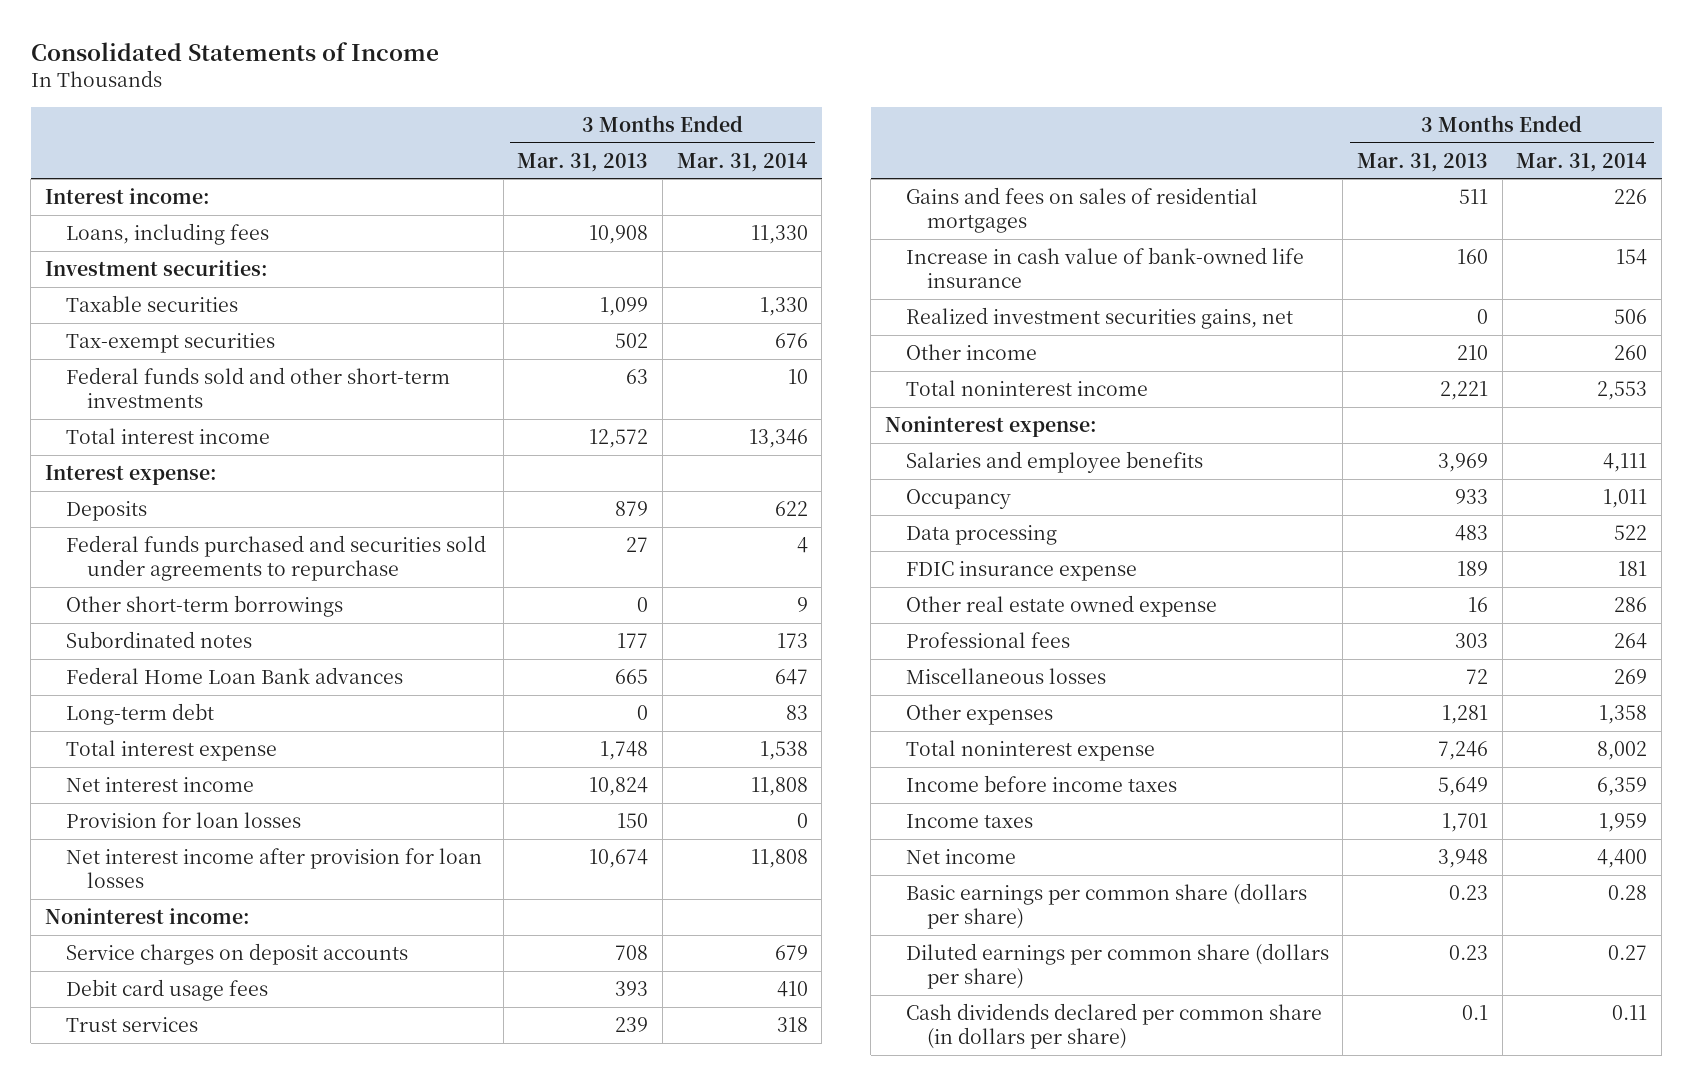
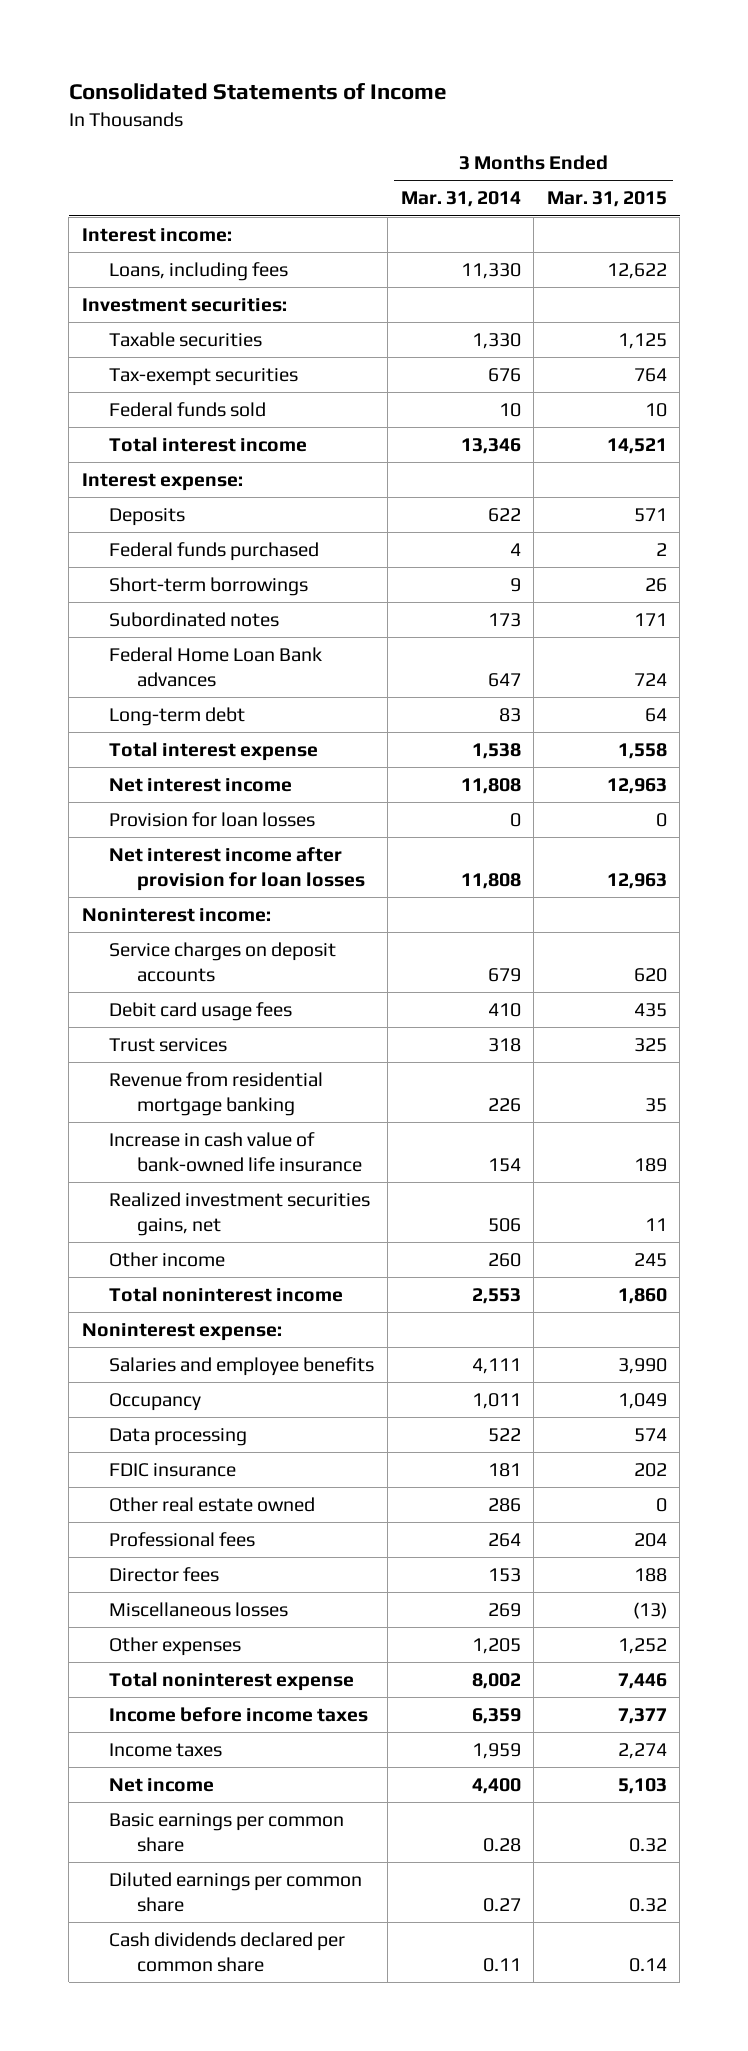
[517,152,649,172] Mar. 31, 2013 -> none
none -> [546,191,667,208] Mar. 31, 2015
[66,366,451,408] Federal funds sold and other short-term investments -> [109,401,267,417] Federal funds sold
[66,534,487,581] Federal funds purchased and securities sold under agreements to repurchase -> none
none -> [109,541,320,561] Federal funds purchased
[66,594,344,617] Other short-term borrowings -> [109,576,309,596] Short-term borrowings
[905,186,1258,233] Gains and fees on sales of residential mortgages -> [109,1071,324,1117] Revenue from residential mortgage banking
[905,560,1137,581] FDIC insurance expense -> [109,1462,237,1477] FDIC insurance
[905,594,1217,617] Other real estate owned expense -> [109,1496,316,1512] Other real estate owned
none -> [109,1566,220,1582] Director fees
[1599,704,1648,724] 1,358 -> [471,1637,521,1654] 1,205
[905,882,1307,929] Basic earnings per common share (dollars per share) -> [109,1812,345,1853] Basic earnings per common share
[905,942,1329,989] Diluted earnings per common share (dollars per share) -> [109,1871,363,1913] Diluted earnings per common share
[905,1002,1322,1049] Cash dividends declared per common share (in dollars per share) -> [109,1931,346,1973] Cash dividends declared per common share

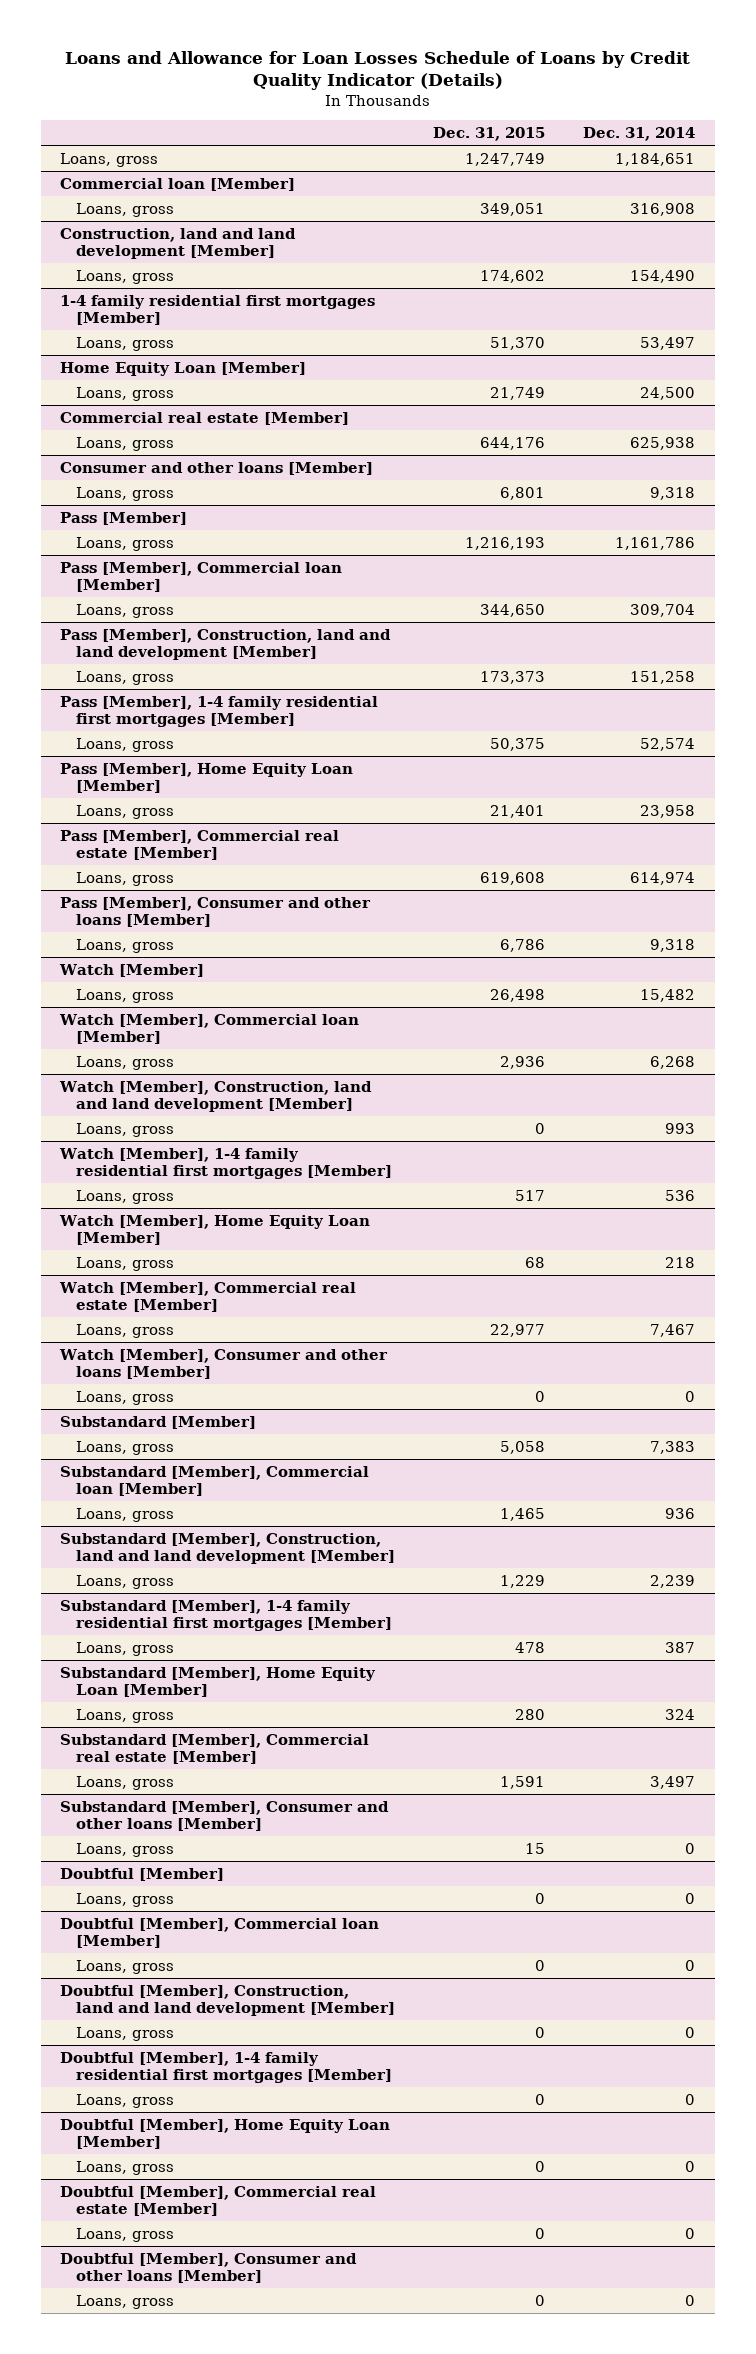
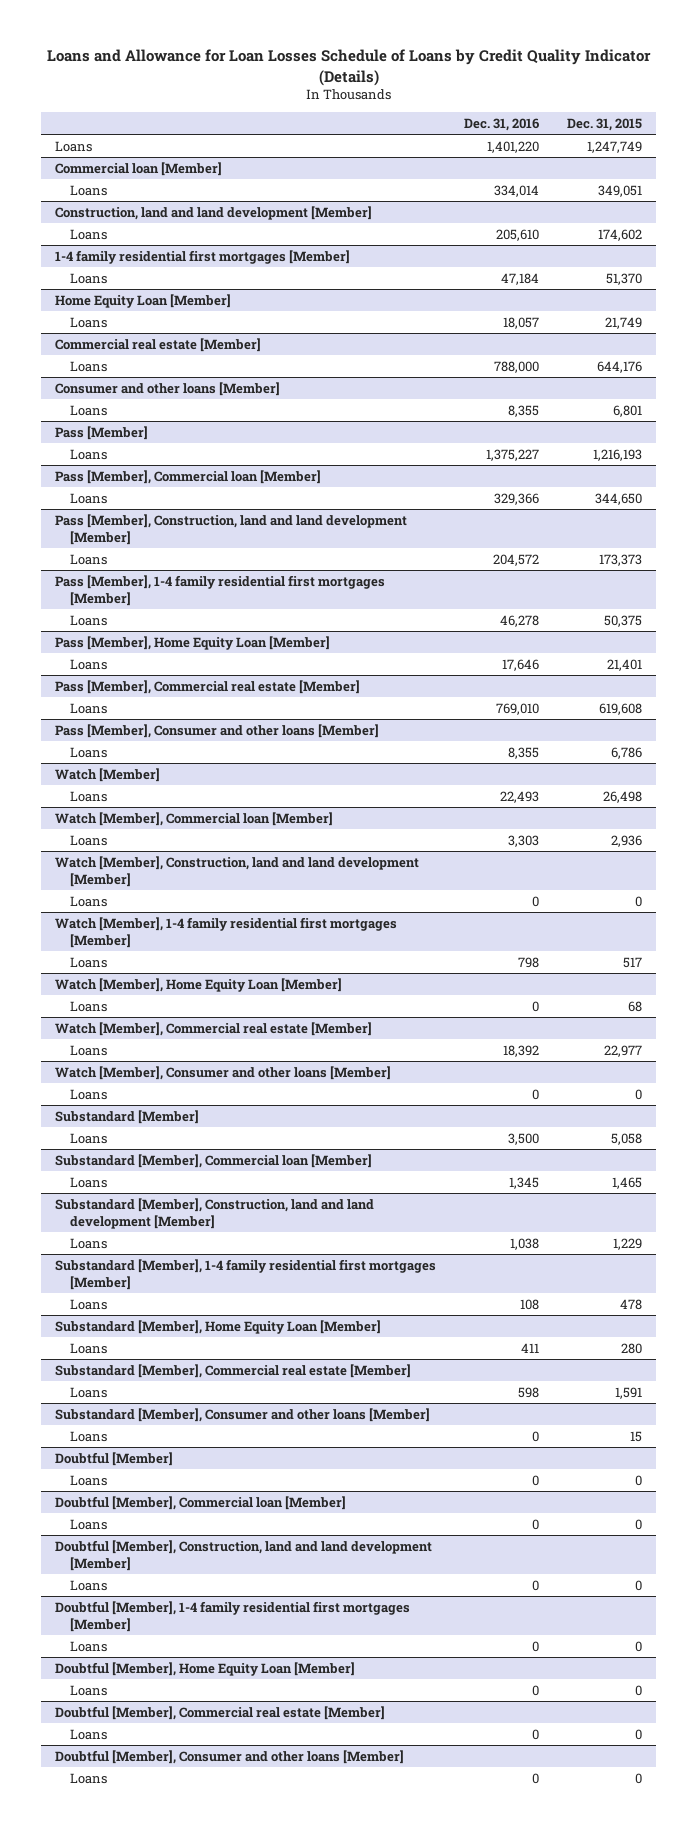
[583,126,696,141] Dec. 31, 2014 -> none
none -> [464,117,540,131] Dec. 31, 2016
[60,152,159,167] Loans, gross -> [55,140,93,152] Loans
[75,202,174,217] Loans, gross -> [70,184,108,196] Loans
[75,269,174,284] Loans, gross -> [70,228,108,240] Loans
[75,336,174,351] Loans, gross -> [70,272,108,284] Loans
[75,386,174,401] Loans, gross -> [70,316,108,328] Loans
[75,436,174,451] Loans, gross -> [70,360,108,372] Loans
[75,486,174,501] Loans, gross -> [70,404,108,416] Loans
[75,536,174,551] Loans, gross -> [70,448,108,460] Loans
[75,603,174,618] Loans, gross -> [70,492,108,504] Loans
[75,670,174,685] Loans, gross -> [70,553,108,565] Loans
[75,737,174,752] Loans, gross -> [70,614,108,626] Loans
[75,804,174,819] Loans, gross -> [70,658,108,670] Loans
[75,871,174,886] Loans, gross -> [70,702,108,714] Loans
[75,938,174,953] Loans, gross -> [70,746,108,758] Loans
[75,988,174,1003] Loans, gross -> [70,790,108,802] Loans
[75,1055,174,1070] Loans, gross -> [70,834,108,846] Loans
[75,1122,174,1137] Loans, gross -> [70,895,108,907] Loans
[75,1189,174,1204] Loans, gross -> [70,956,108,968] Loans
[75,1256,174,1271] Loans, gross -> [70,1000,108,1012] Loans
[75,1323,174,1338] Loans, gross -> [70,1044,108,1056] Loans
[75,1390,174,1405] Loans, gross -> [70,1088,108,1100] Loans
[75,1440,174,1455] Loans, gross -> [70,1132,108,1144] Loans
[75,1507,174,1522] Loans, gross -> [70,1176,108,1188] Loans
[75,1574,174,1589] Loans, gross -> [70,1237,108,1249] Loans
[75,1641,174,1656] Loans, gross -> [70,1298,108,1310] Loans
[75,1708,174,1723] Loans, gross -> [70,1342,108,1354] Loans
[75,1775,174,1790] Loans, gross -> [70,1386,108,1398] Loans
[75,1842,174,1857] Loans, gross -> [70,1430,108,1442] Loans
[75,1892,174,1907] Loans, gross -> [70,1474,108,1486] Loans
[75,1959,174,1974] Loans, gross -> [70,1518,108,1530] Loans
[75,2026,174,2041] Loans, gross -> [70,1579,108,1591] Loans
[75,2093,174,2108] Loans, gross -> [70,1640,108,1652] Loans
[75,2160,174,2175] Loans, gross -> [70,1684,108,1696] Loans
[75,2227,174,2242] Loans, gross -> [70,1728,108,1740] Loans
[75,2294,174,2309] Loans, gross -> [70,1772,108,1784] Loans

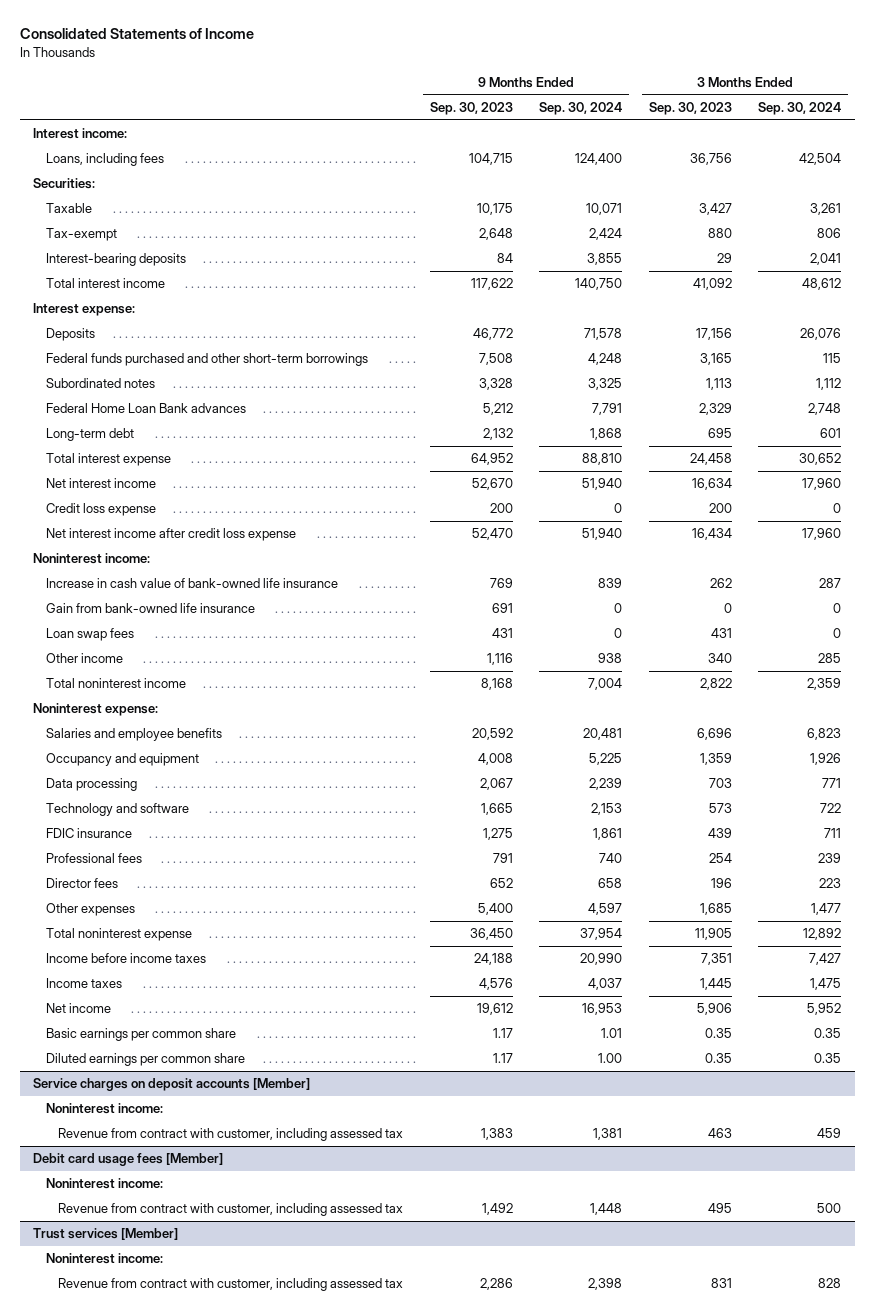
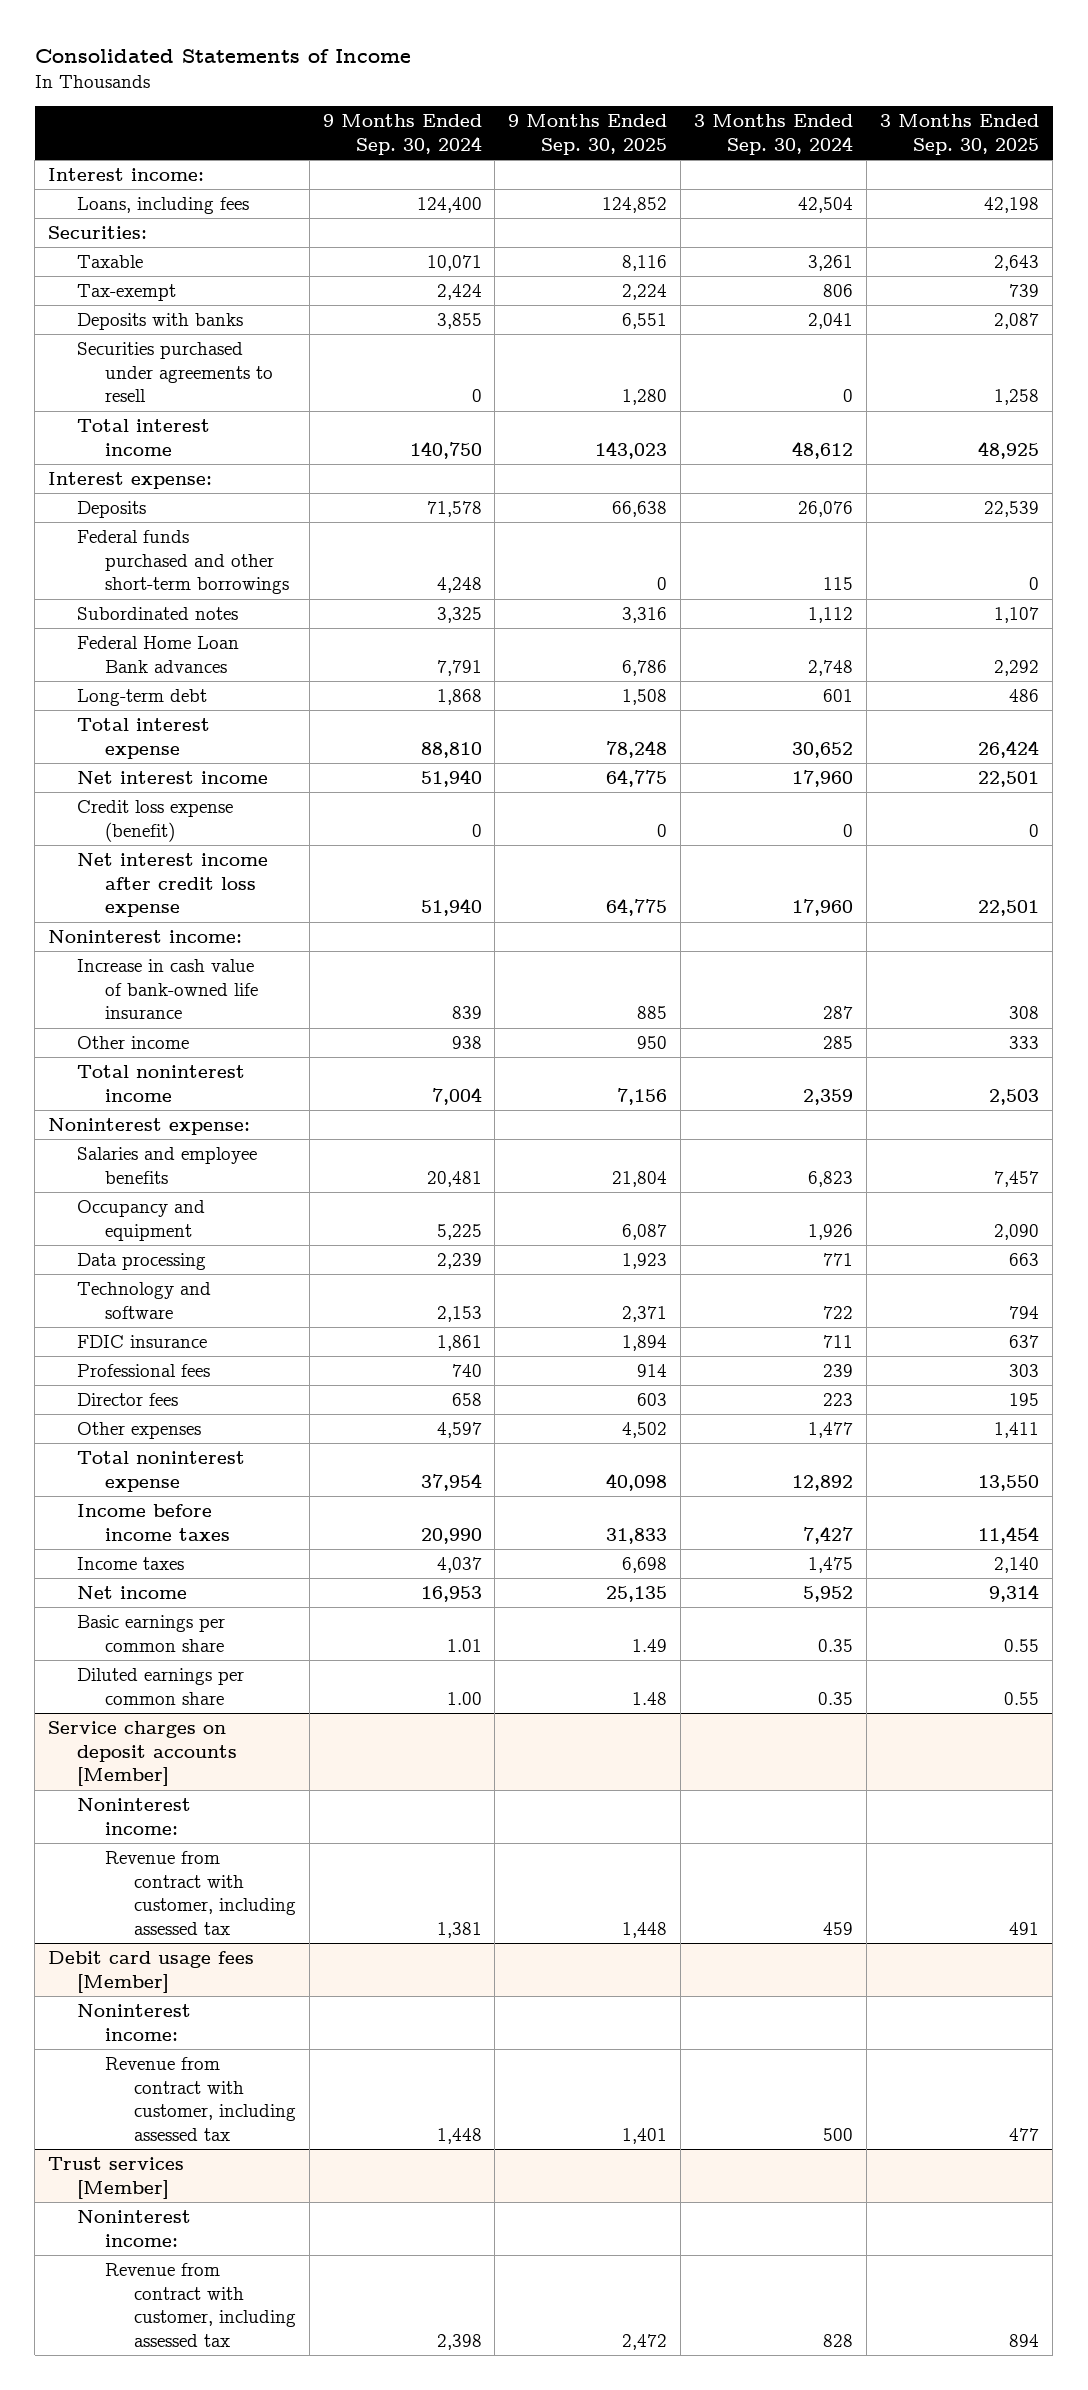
[429,101,513,115] Sep. 30, 2023 -> none
[648,101,732,115] Sep. 30, 2023 -> none
none -> [508,114,668,155] 9 Months Ended Sep. 30, 2025
none -> [880,114,1040,155] 3 Months Ended Sep. 30, 2025
[45,253,186,267] Interest-bearing deposits -> [76,313,243,331] Deposits with banks
none -> [76,342,274,403] Securities purchased under agreements to resell
[45,503,156,517] Credit loss expense -> [76,800,233,842] Credit loss expense (benefit)
[45,603,255,614] Gain from bank-owned life insurance -> none
[45,628,134,642] Loan swap fees -> none

